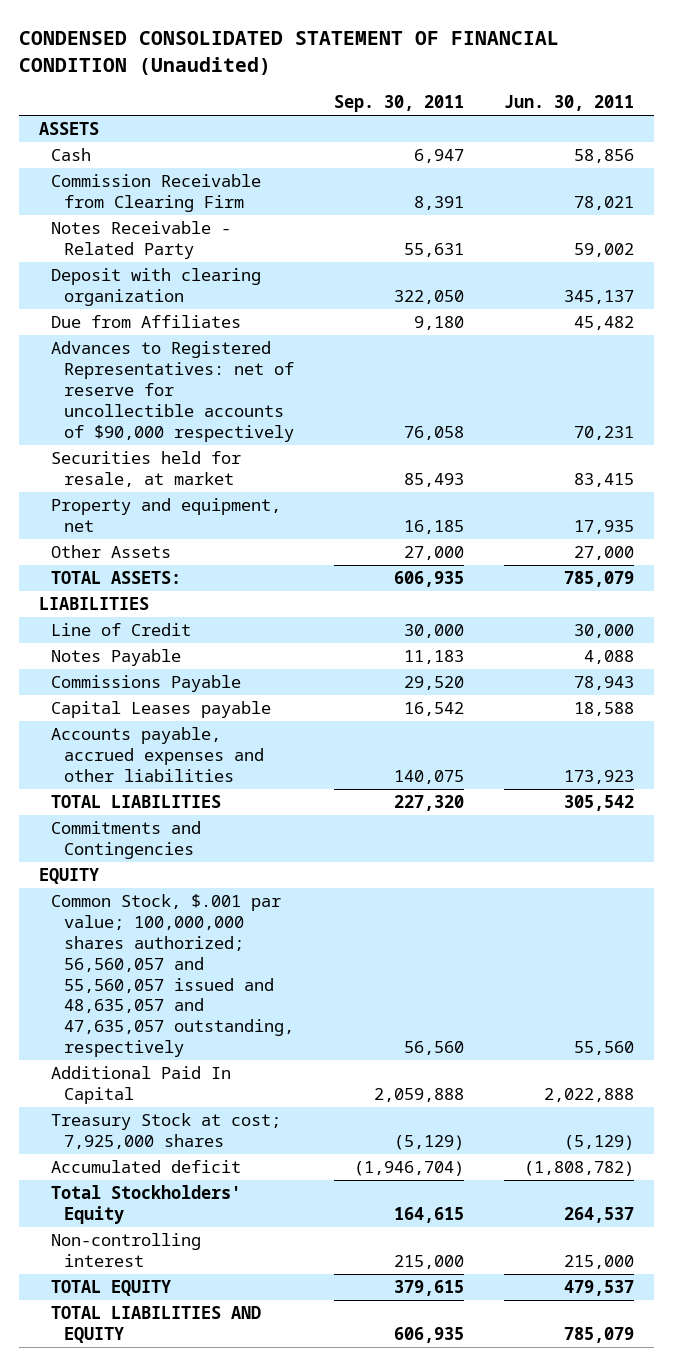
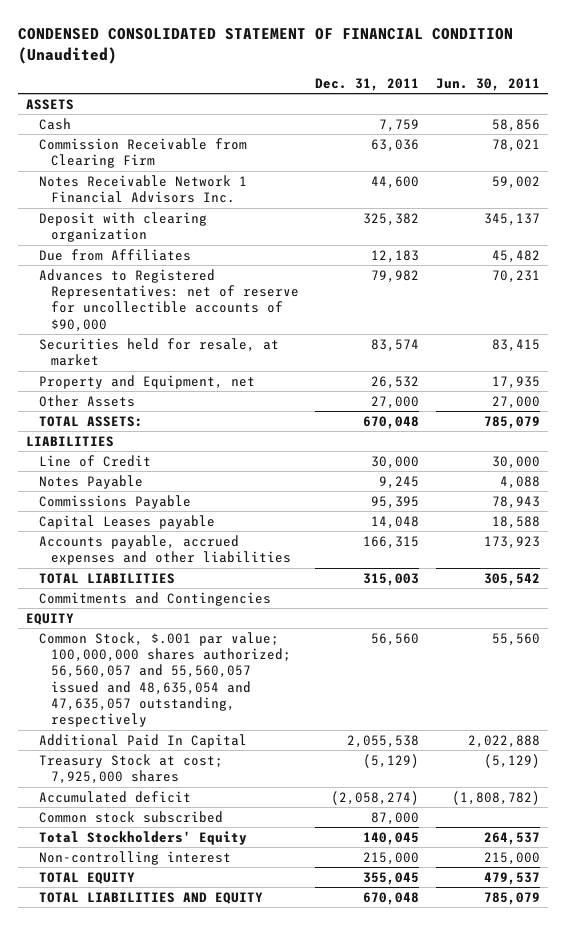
[334,95,465,113] Sep. 30, 2011 -> none
none -> [315,77,420,91] Dec. 31, 2011
[51,221,232,260] Notes Receivable - Related Party -> [38,174,247,204] Notes Receivable Network 1 Financial Advisors Inc.
[51,341,294,442] Advances to Registered Representatives: net of reserve for uncollectible accounts of $90,000 respectively -> [38,268,299,332] Advances to Registered Representatives: net of reserve for uncollectible accounts of $90,000
[51,498,282,533] Property and equipment, net -> [38,374,255,389] Property and Equipment, net
[51,894,294,1058] Common Stock, $.001 par value; 100,000,000 shares authorized; 56,560,057 and 55,560,057 issued and 48,635,057 and 47,635,057 outstanding, respectively -> [38,631,291,728] Common Stock, $.001 par value; 100,000,000 shares authorized; 56,560,057 and 55,560,057 issued and 48,635,054 and 47,635,057 outstanding, respectively
none -> [38,810,223,823] Common stock subscribed

